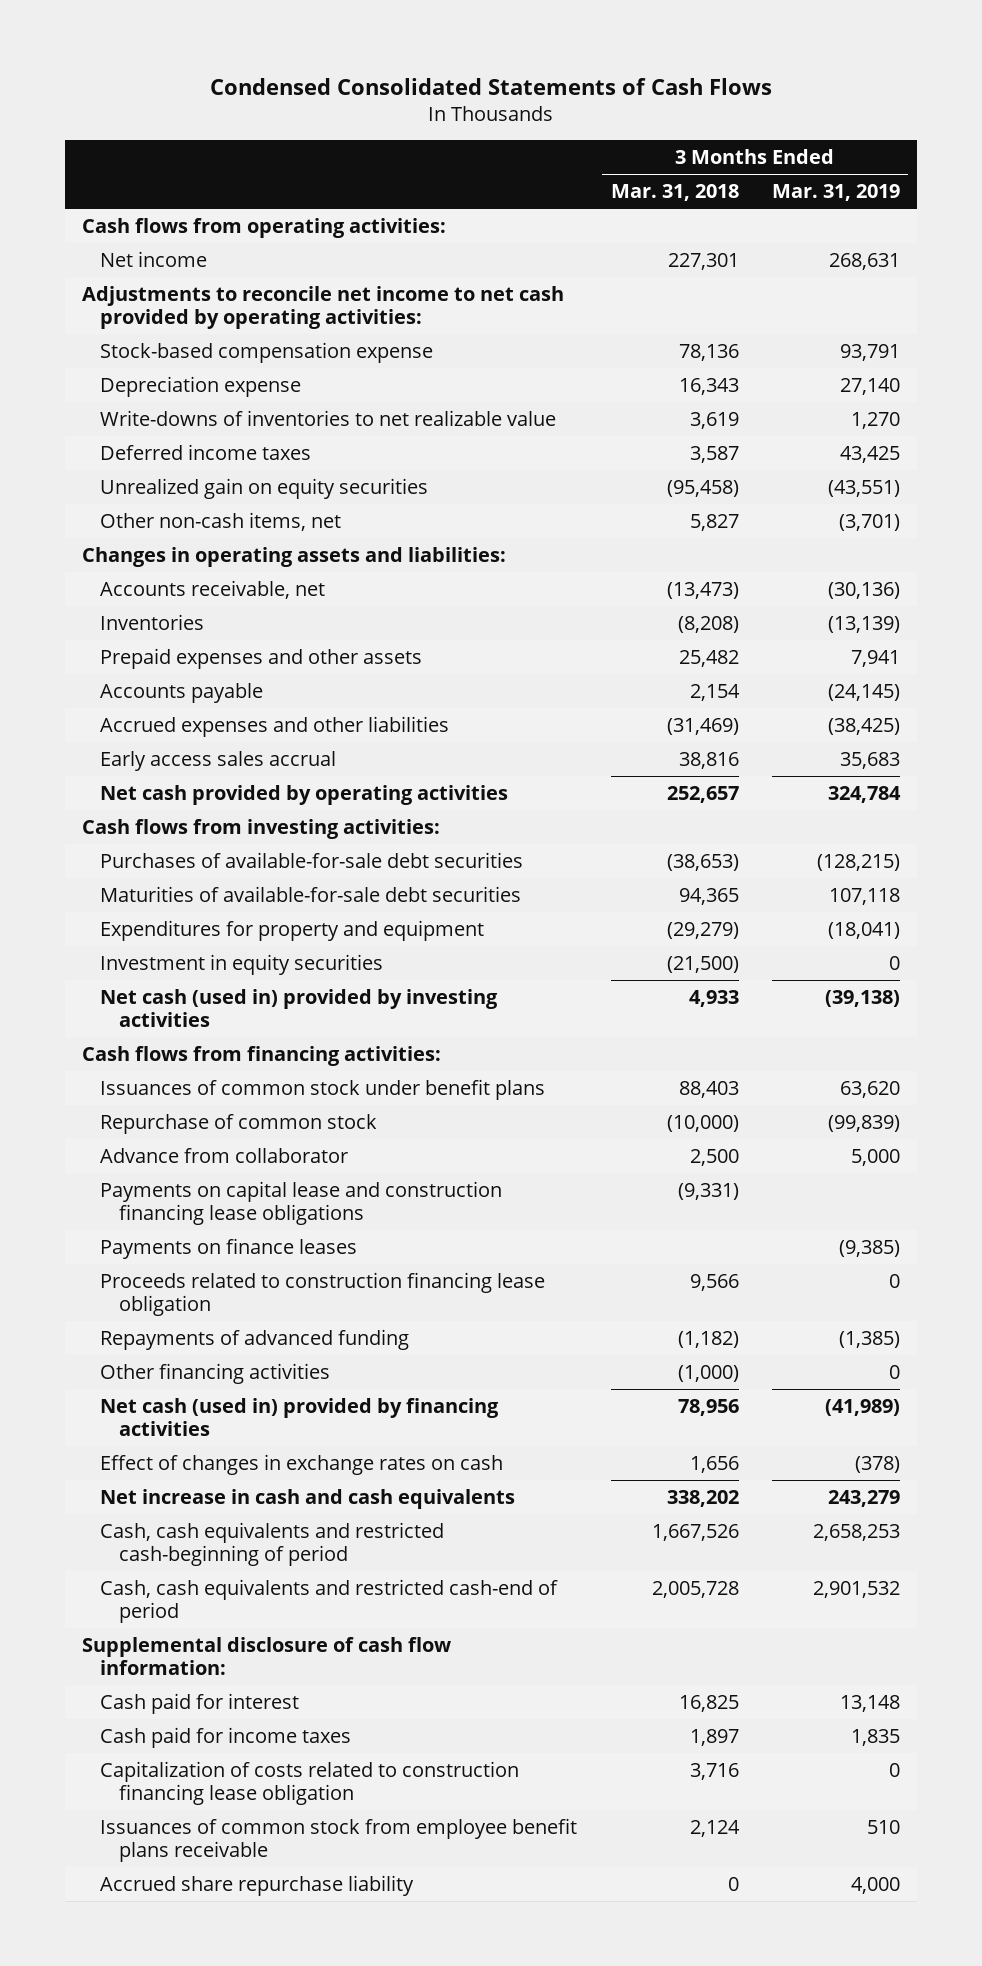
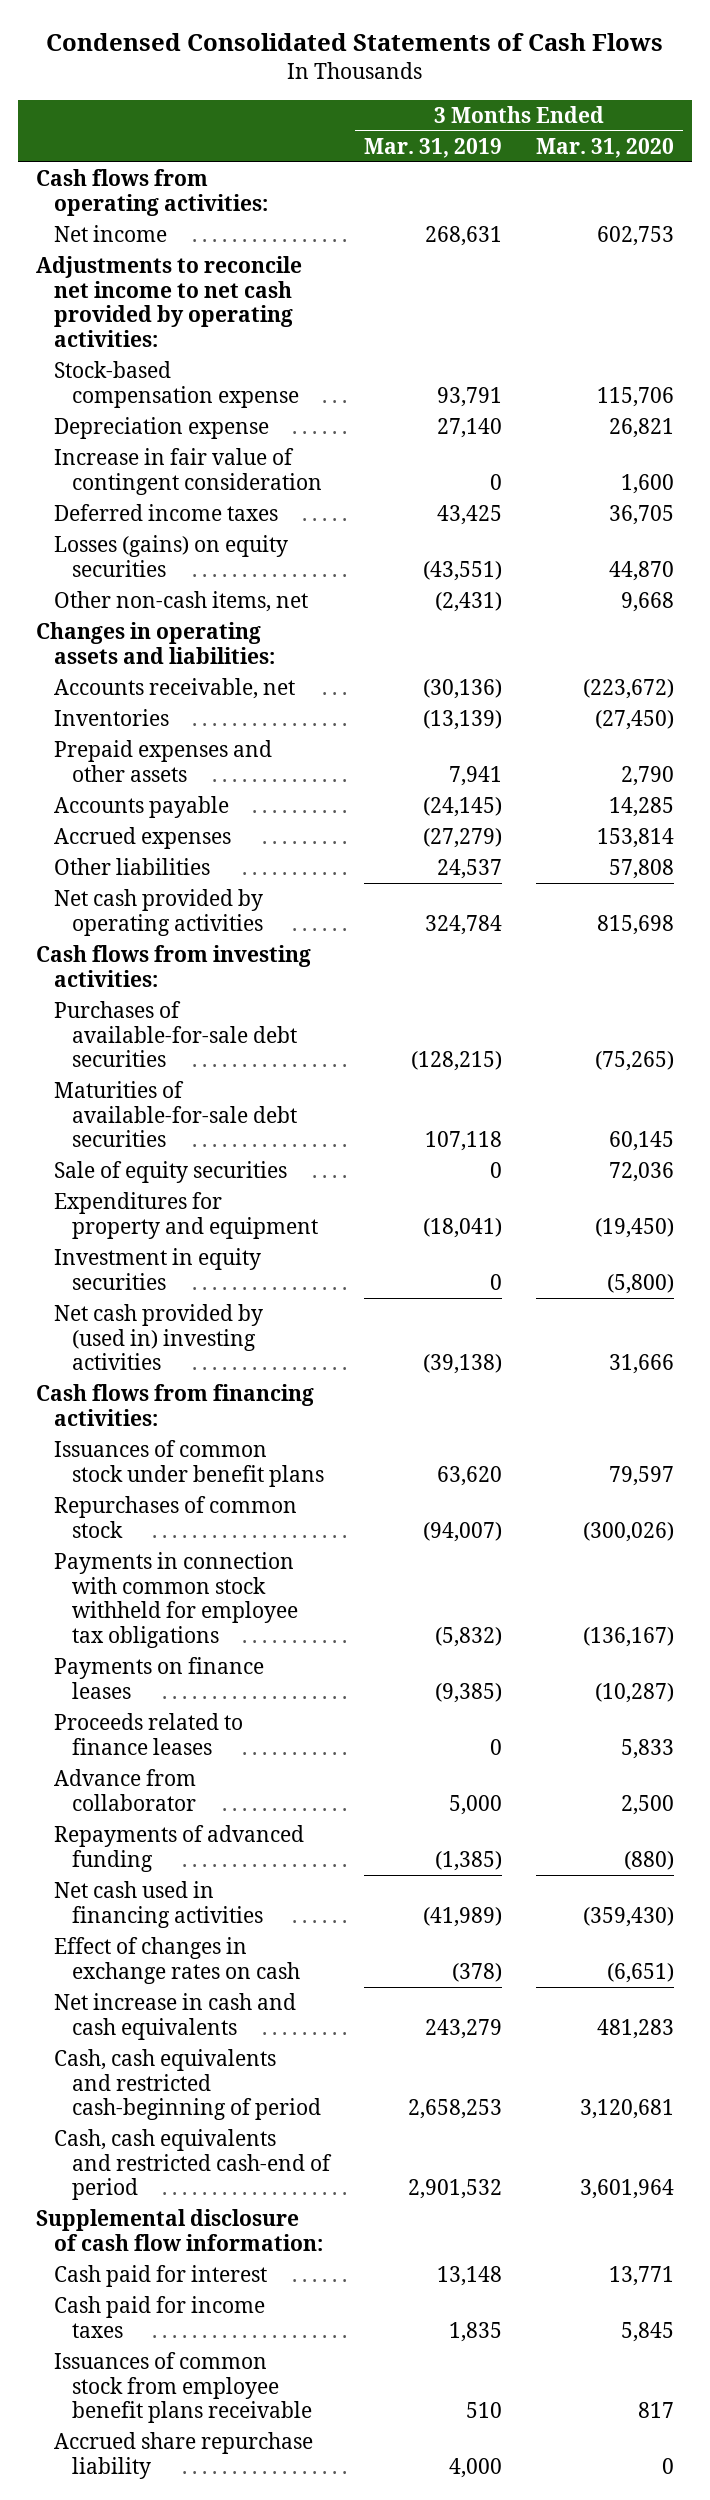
[610,184,739,202] Mar. 31, 2018 -> none
none -> [536,137,675,158] Mar. 31, 2020
[100,409,557,426] Write-downs of inventories to net realizable value -> none
none -> [53,448,322,495] Increase in fair value of contingent consideration
[100,477,429,499] Unrealized gain on equity securities -> [53,535,288,577] Losses (gains) on equity securities
[839,513,901,531] (3,701) -> [435,592,503,613] (2,431)
[100,750,337,771] Early access sales accrual -> none
[100,715,450,737] Accrued expenses and other liabilities -> [53,827,231,850] Accrued expenses
[828,717,901,735] (38,425) -> [423,828,503,849] (27,279)
none -> [53,858,210,876] Other liabilities
none -> [53,1161,287,1184] Sale of equity securities
[100,988,499,1028] Net cash (used in) provided by investing activities -> [53,1304,263,1371] Net cash provided by (used in) investing activities
[100,1180,503,1226] Payments on capital lease and construction financing lease obligations -> none
[100,1113,378,1134] Repurchase of common stock -> [53,1496,297,1538] Repurchases of common stock
[828,1114,901,1132] (99,839) -> [423,1521,503,1542] (94,007)
none -> [53,1552,298,1649] Payments in connection with common stock withheld for employee tax obligations
[100,1271,546,1317] Proceeds related to construction financing lease obligation -> none
none -> [53,1713,243,1755] Proceeds related to finance leases
[100,1147,349,1163] Advance from collaborator -> [53,1769,196,1811] Advance from collaborator
[100,1362,331,1384] Other financing activities -> none
[100,1397,500,1437] Net cash (used in) provided by financing activities -> [53,1881,263,1928] Net cash used in financing activities
[100,1760,520,1806] Capitalization of costs related to construction financing lease obligation -> none

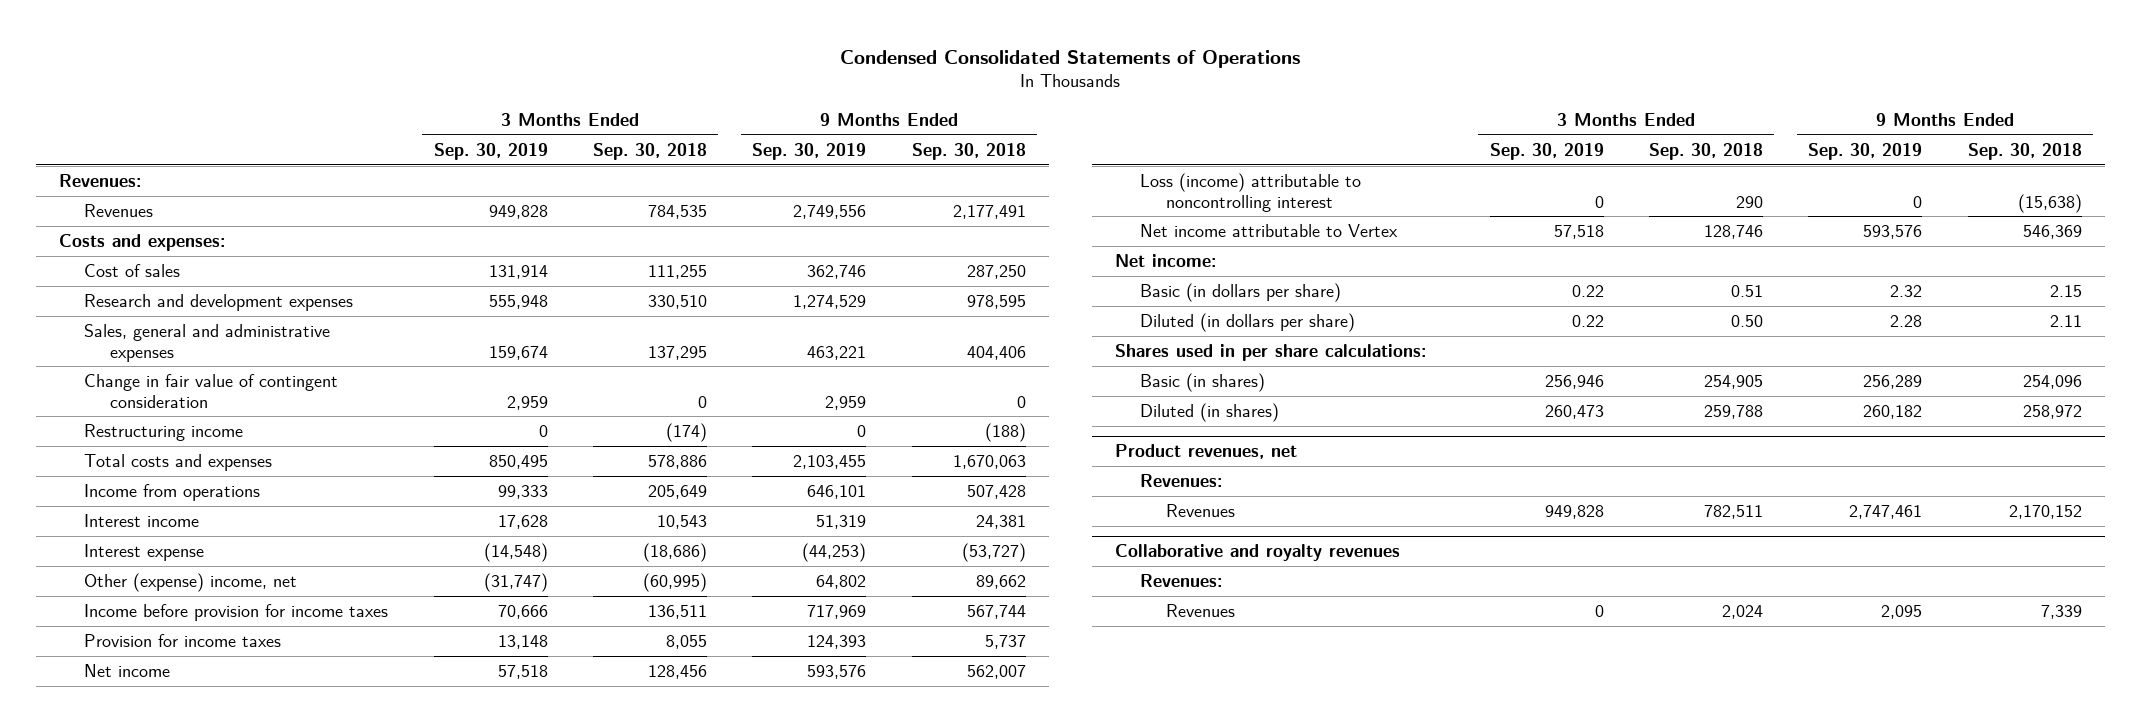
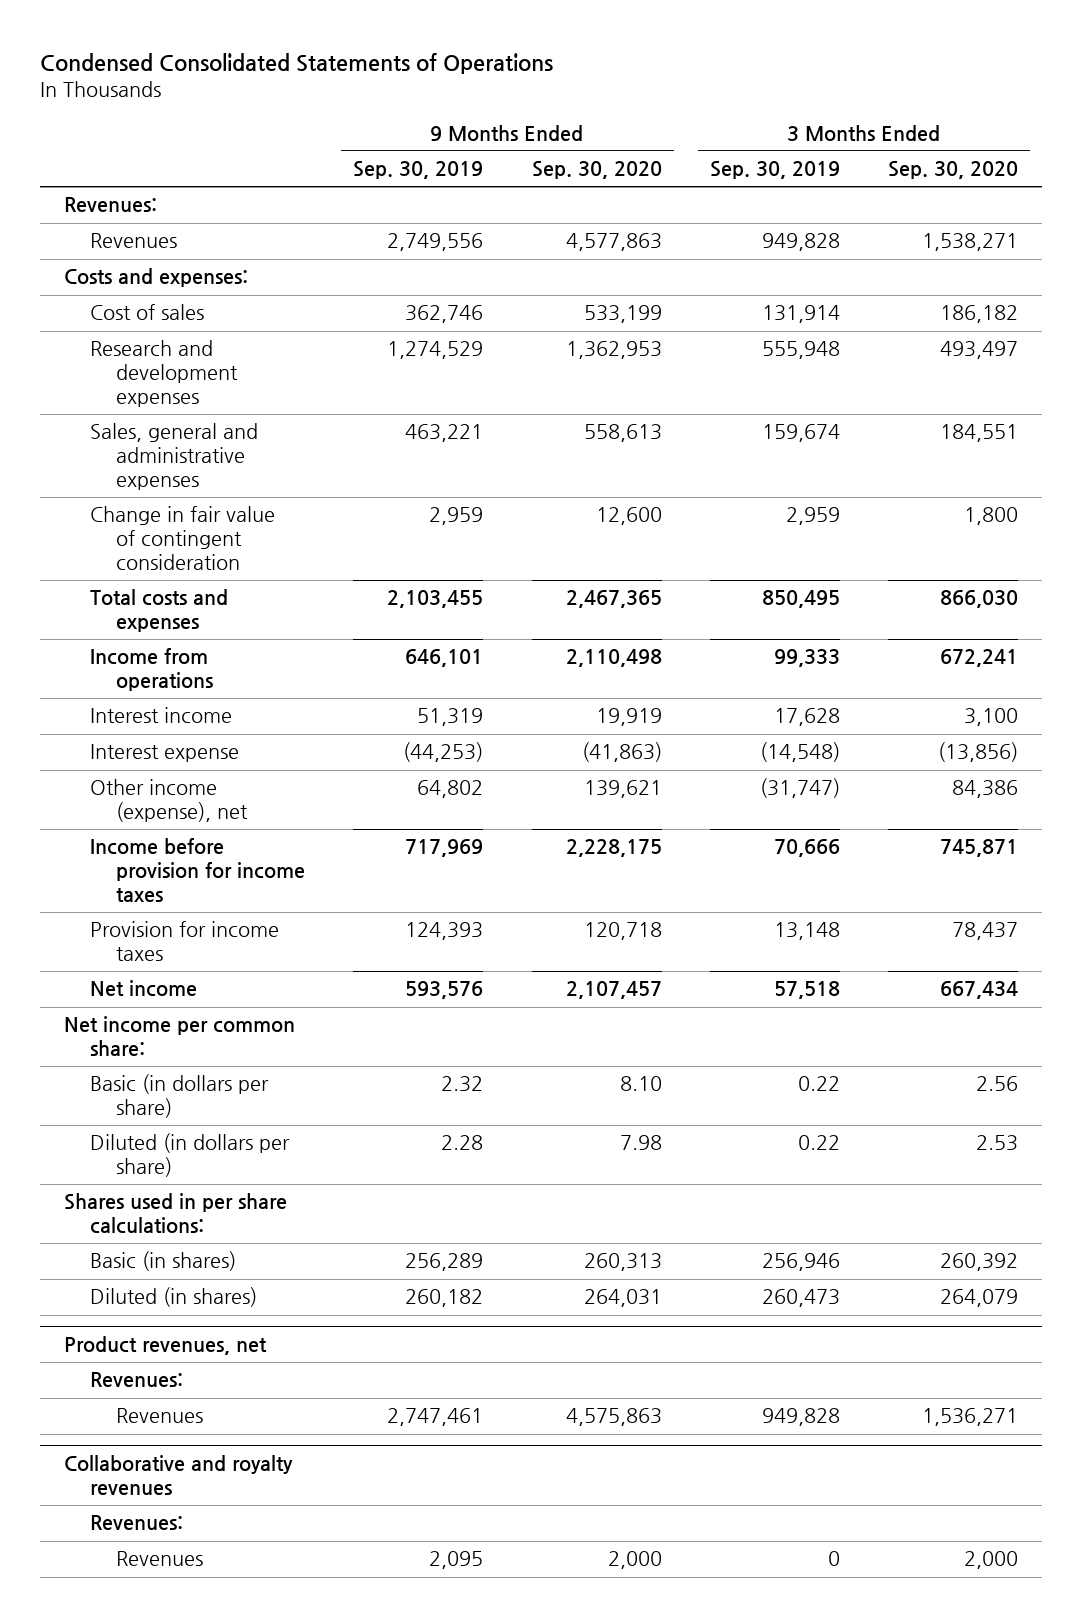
[593,143,708,161] Sep. 30, 2018 -> none
[911,143,1026,161] Sep. 30, 2018 -> none
none -> [531,161,662,180] Sep. 30, 2020
none -> [887,161,1018,180] Sep. 30, 2020
[84,424,244,442] Restructuring income -> none
[84,573,298,593] Other (expense) income, net -> [90,779,249,823] Other income (expense), net
[1140,173,1362,212] Loss (income) attributable to noncontrolling interest -> none
[1140,224,1399,238] Net income attributable to Vertex -> none
[1115,254,1217,268] Net income: -> [63,1016,295,1057] Net income per common share:

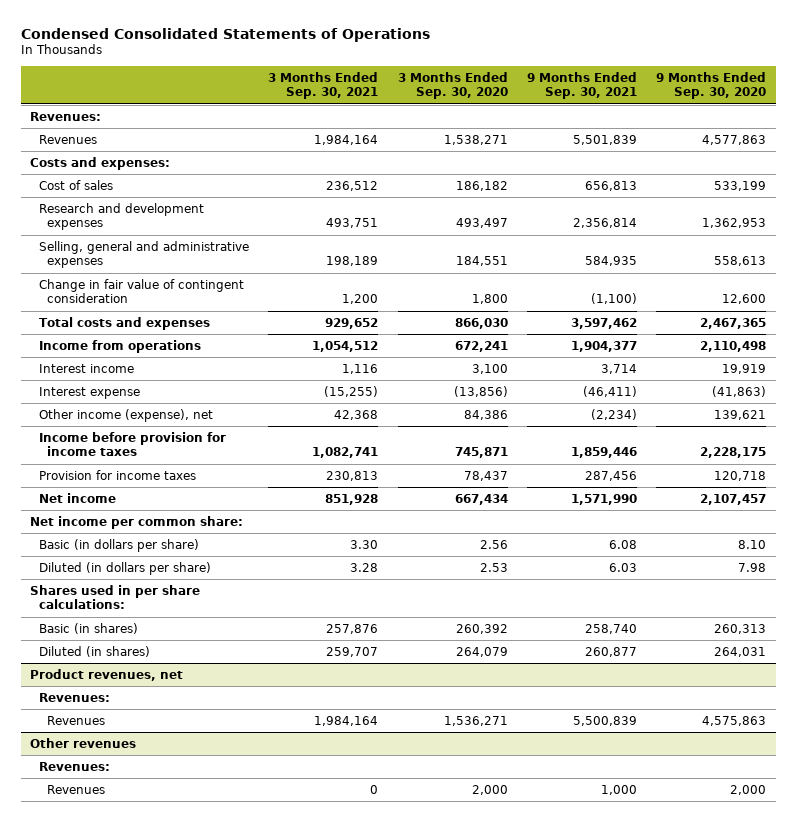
[353,161,484,180] Sep. 30, 2019 -> none
[709,161,840,180] Sep. 30, 2019 -> none
none -> [268,71,379,100] 3 Months Ended Sep. 30, 2021
none -> [527,71,638,100] 9 Months Ended Sep. 30, 2021
[90,423,259,491] Sales, general and administrative expenses -> [38,240,249,269] Selling, general and administrative expenses
[63,1455,293,1496] Collaborative and royalty revenues -> [30,737,137,748] Other revenues

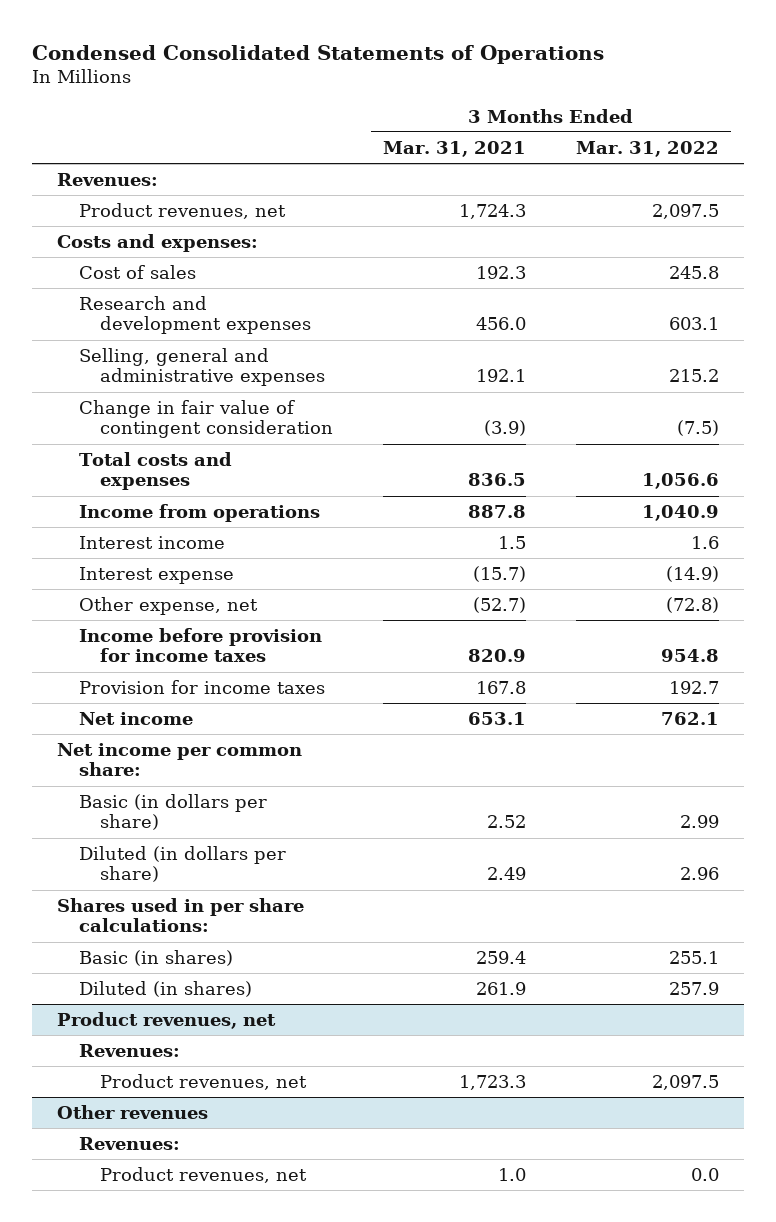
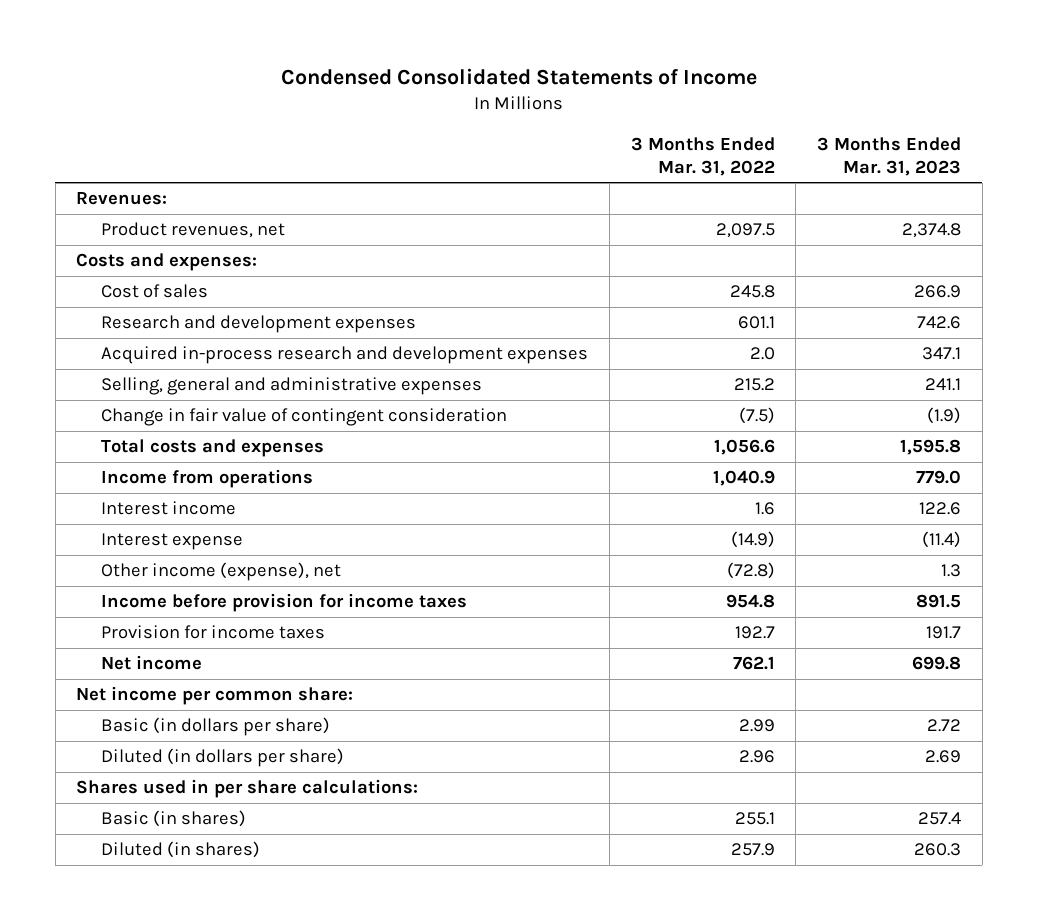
[32,44,605,64] Condensed Consolidated Statements of Operations -> [280,68,757,86] Condensed Consolidated Statements of Income
[383,140,527,157] Mar. 31, 2021 -> none
none -> [817,136,962,176] 3 Months Ended Mar. 31, 2023
[668,317,719,331] 603.1 -> [737,316,775,330] 601.1
none -> [101,346,589,365] Acquired in-process research and development expenses
[78,597,258,616] Other expense, net -> [101,562,342,582] Other income (expense), net
[57,1012,277,1030] Product revenues, net -> none
[78,1044,180,1058] Revenues: -> none
[100,1074,308,1091] Product revenues, net -> none
[57,1105,209,1120] Other revenues -> none
[78,1137,180,1151] Revenues: -> none
[100,1167,308,1184] Product revenues, net -> none

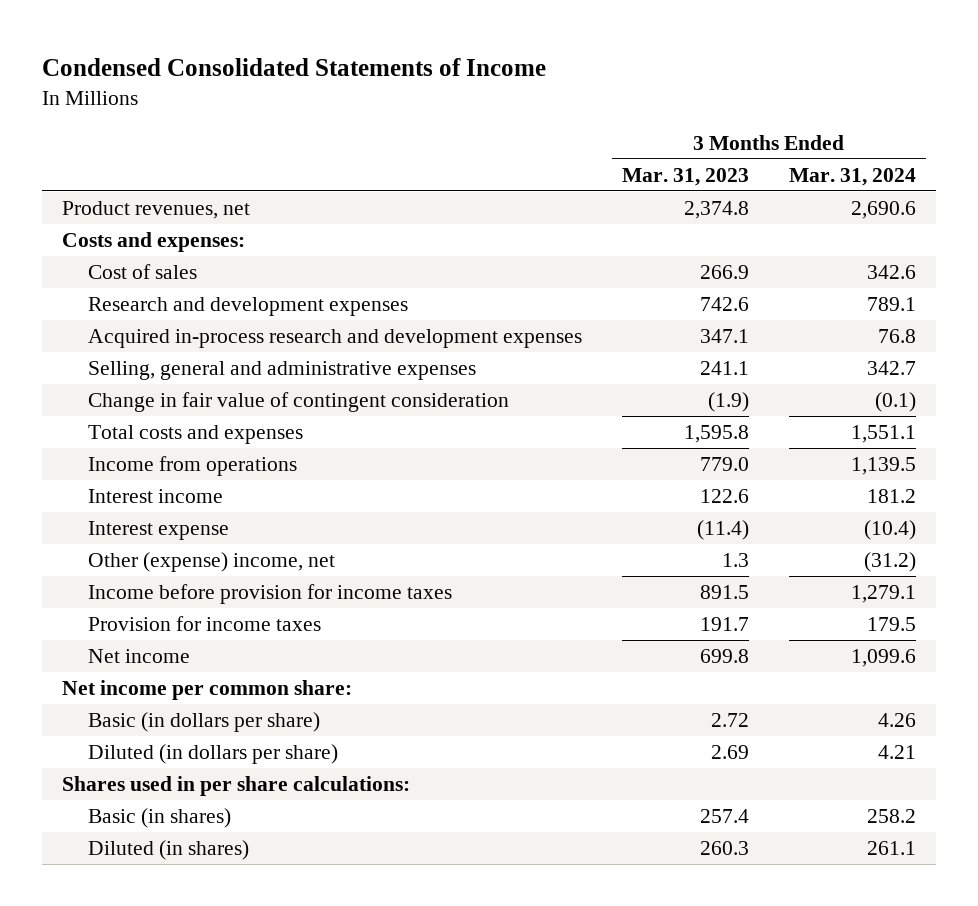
[630,136,775,176] 3 Months Ended Mar. 31, 2022 -> none
none -> [789,167,917,186] Mar. 31, 2024
[76,192,168,206] Revenues: -> none
[101,562,342,582] Other income (expense), net -> [88,552,336,573] Other (expense) income, net

